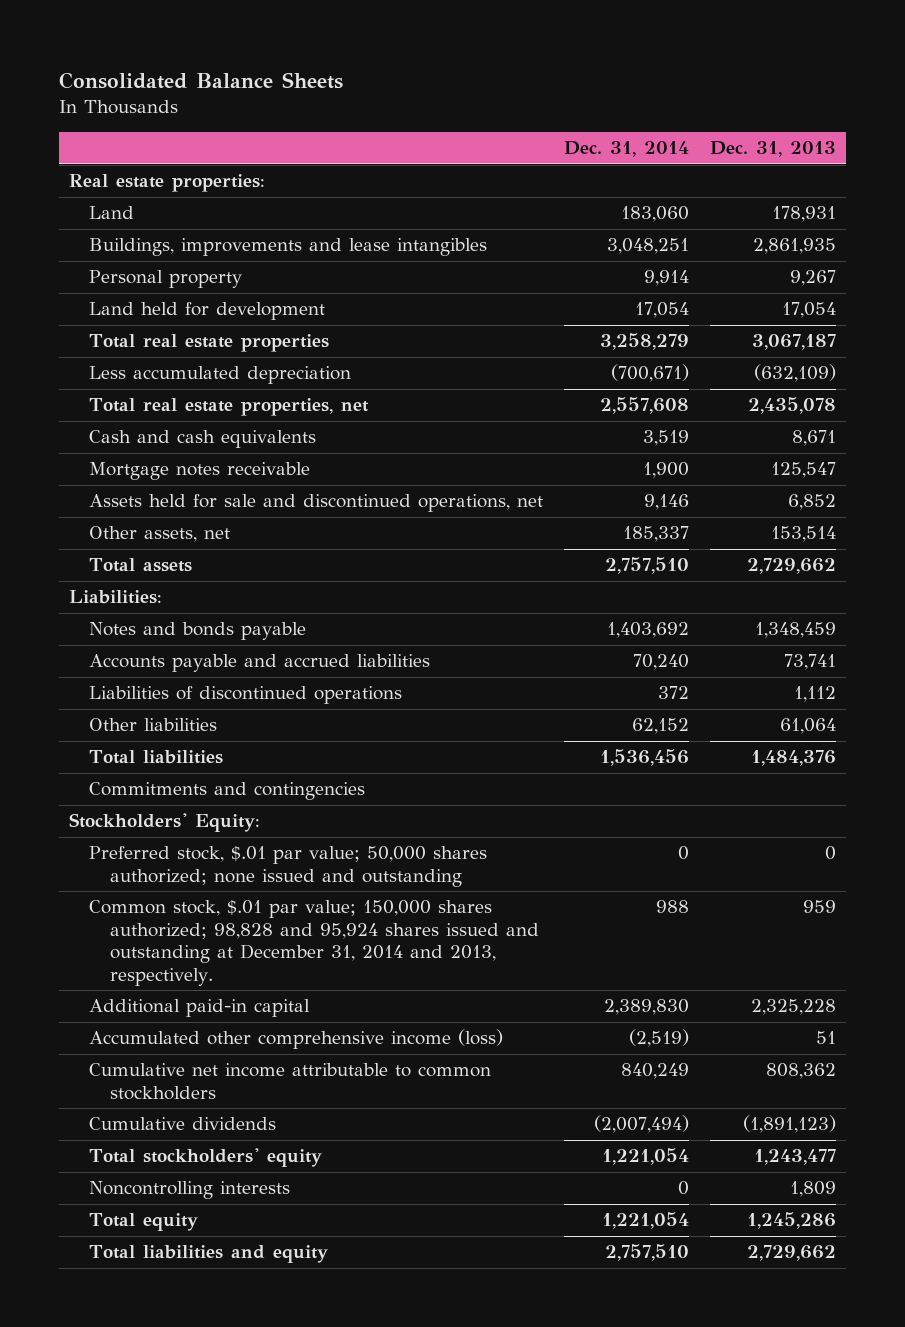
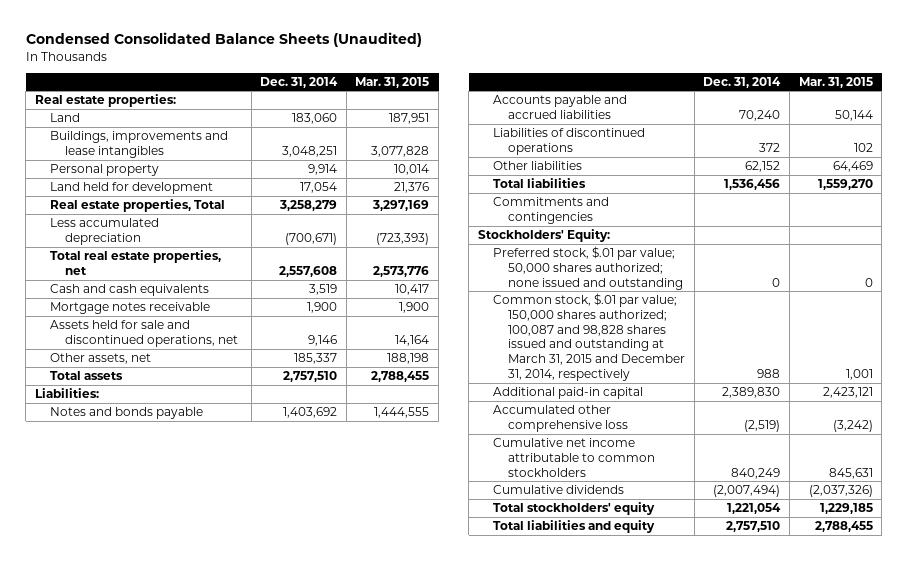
[58,71,343,89] Consolidated Balance Sheets -> [25,32,422,48] Condensed Consolidated Balance Sheets (Unaudited)
[709,141,836,158] Dec. 31, 2013 -> none
none -> [355,76,430,88] Mar. 31, 2015
[89,334,330,353] Total real estate properties -> [49,199,225,213] Real estate properties, Total
[89,900,539,986] Common stock, $.01 par value; 150,000 shares authorized; 98,828 and 95,924 shares issued and outstanding at December 31, 2014 and 2013, respectively. -> [492,293,686,381] Common stock, $.01 par value; 150,000 shares authorized; 100,087 and 98,828 shares issued and outstanding at March 31, 2015 and December 31, 2014, respectively
[89,1029,504,1050] Accumulated other comprehensive income (loss) -> [492,405,629,432] Accumulated other comprehensive loss
[89,1181,291,1200] Noncontrolling interests -> none
[89,1213,199,1232] Total equity -> none

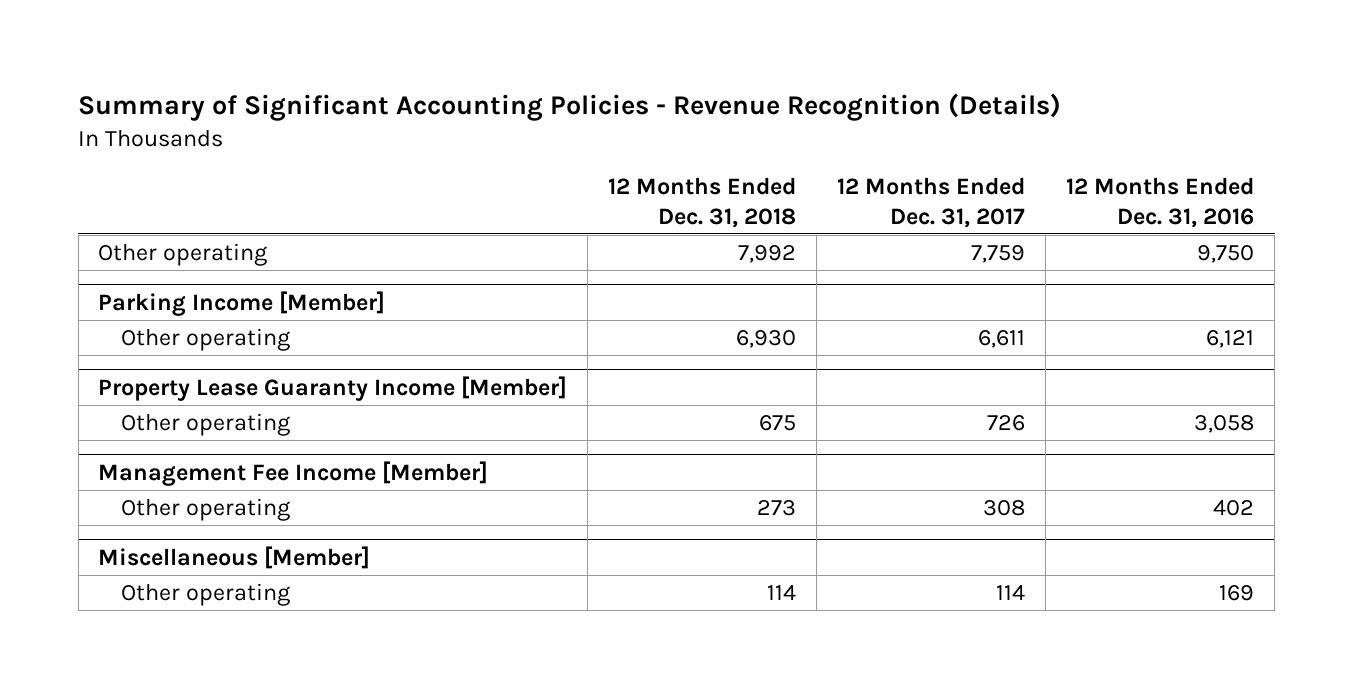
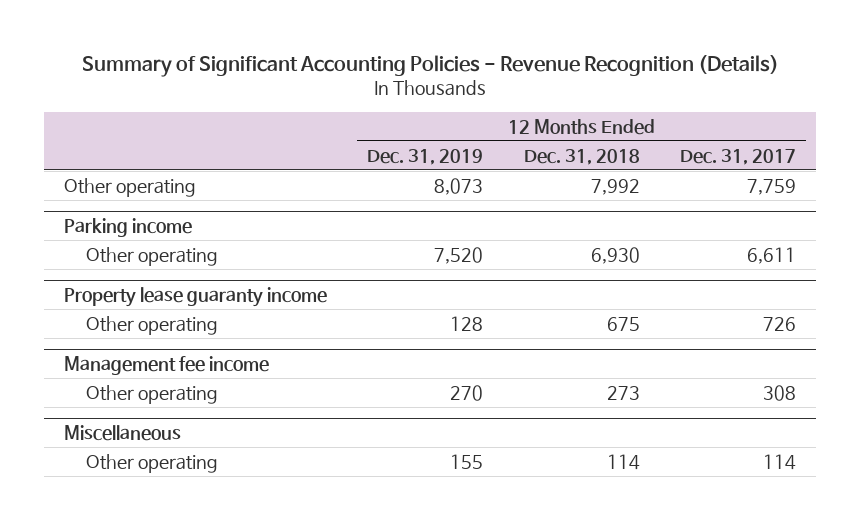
[1066,177,1255,228] 12 Months Ended Dec. 31, 2016 -> none
none -> [367,148,484,165] Dec. 31, 2019
[98,290,386,316] Parking Income [Member] -> [64,217,193,237] Parking income
[98,375,568,401] Property Lease Guaranty Income [Member] -> [64,286,328,307] Property lease guaranty income
[98,460,489,486] Management Fee Income [Member] -> [64,355,270,375] Management fee income
[98,545,371,569] Miscellaneous [Member] -> [64,424,182,441] Miscellaneous

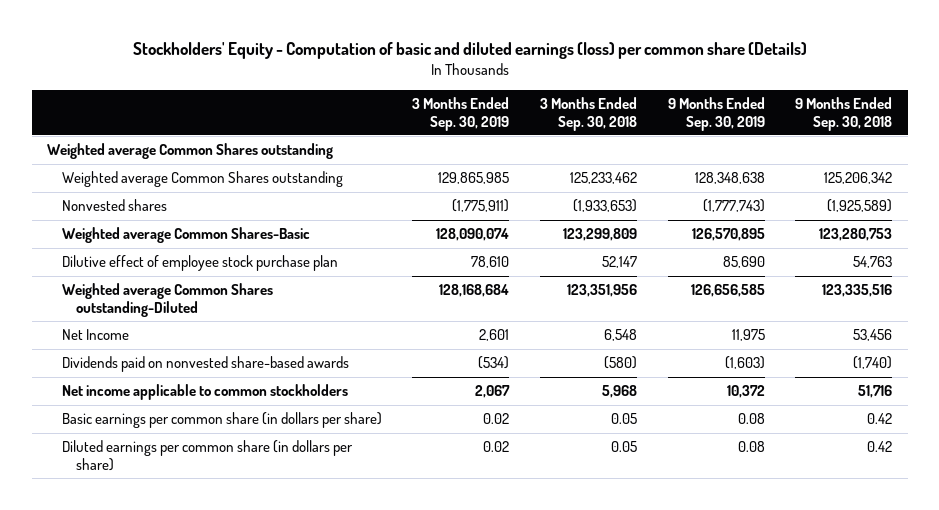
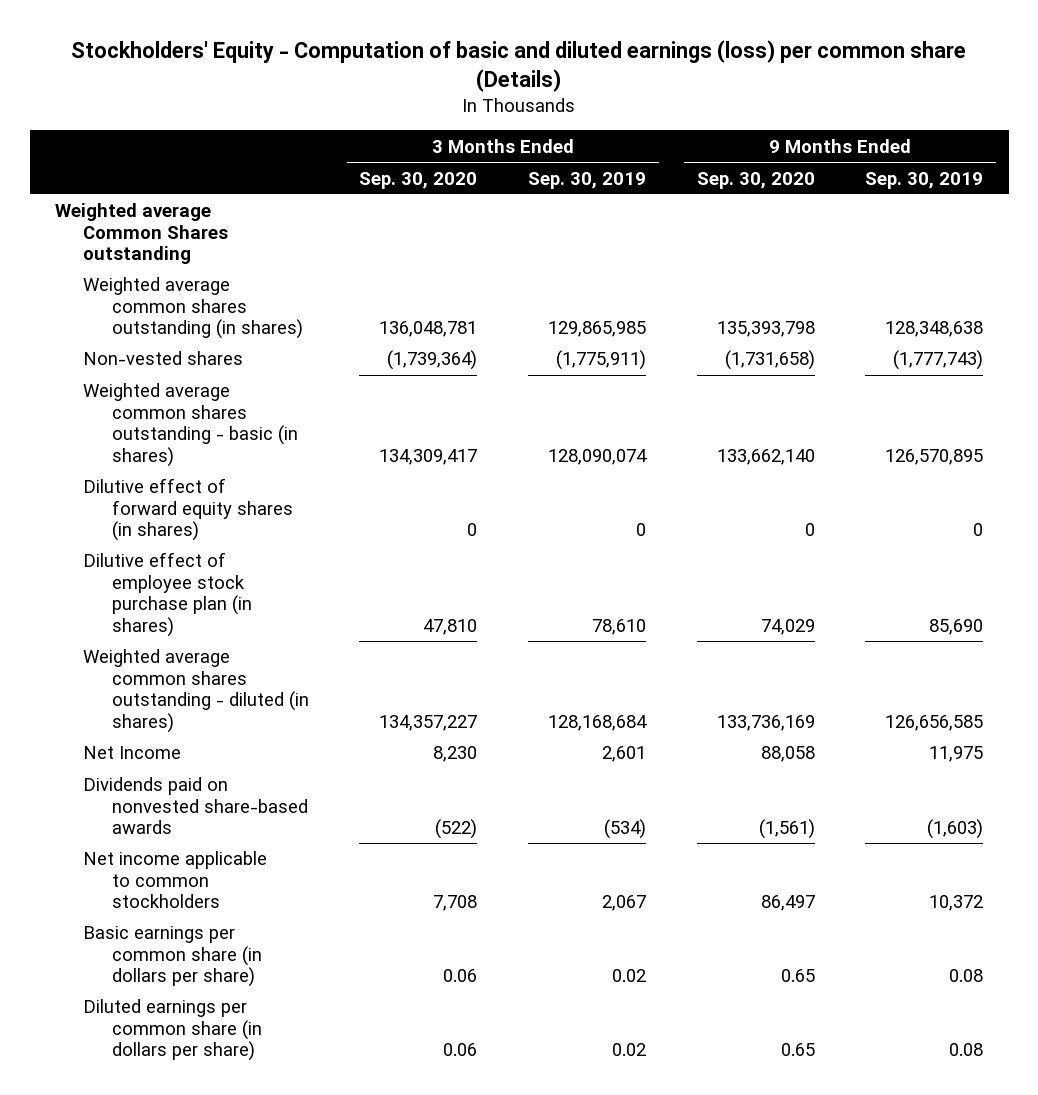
[539,96,637,131] 3 Months Ended Sep. 30, 2018 -> none
[795,96,893,131] 9 Months Ended Sep. 30, 2018 -> none
none -> [359,171,478,189] Sep. 30, 2020
none -> [696,171,815,189] Sep. 30, 2020
[61,171,343,188] Weighted average Common Shares outstanding -> [83,277,303,340] Weighted average common shares outstanding (in shares)
[61,199,167,212] Nonvested shares -> [83,351,244,366] Non-vested shares
[61,227,310,244] Weighted average Common Shares-Basic -> [83,383,298,467] Weighted average common shares outstanding - basic (in shares)
none -> [83,478,293,542] Dilutive effect of forward equity shares (in shares)
[61,255,338,272] Dilutive effect of employee stock purchase plan -> [83,552,252,637] Dilutive effect of employee stock purchase plan (in shares)
[61,283,273,317] Weighted average Common Shares outstanding-Diluted -> [83,649,309,733] Weighted average common shares outstanding - diluted (in shares)

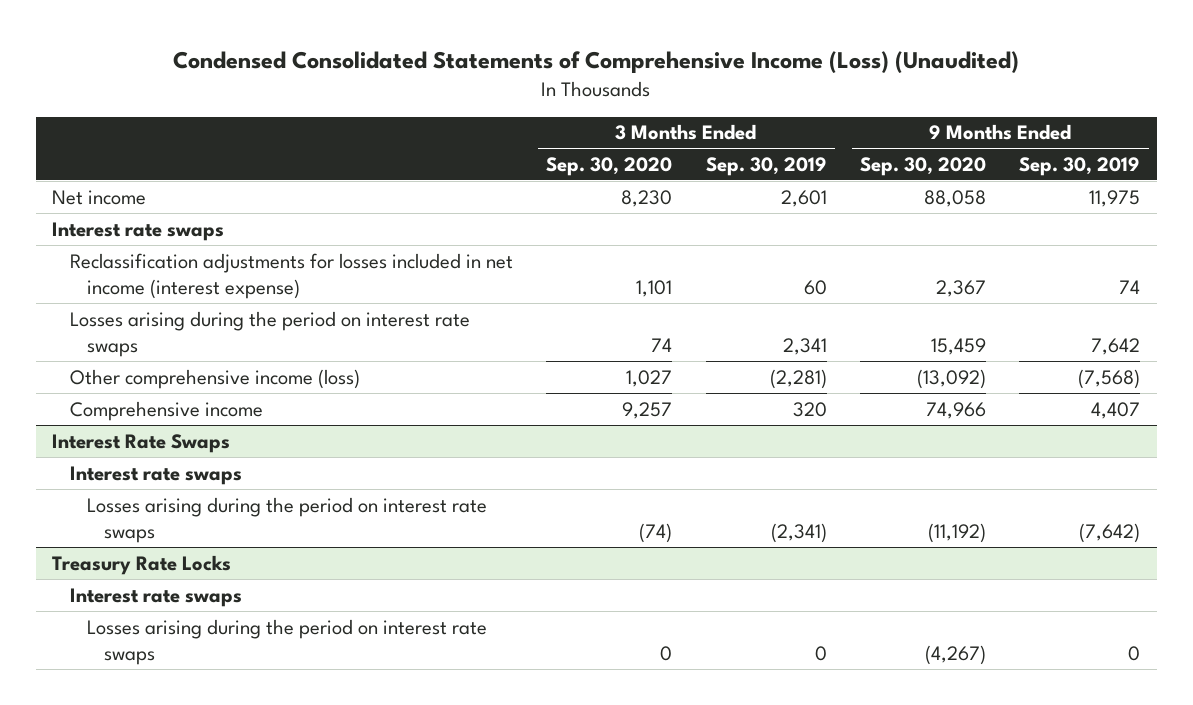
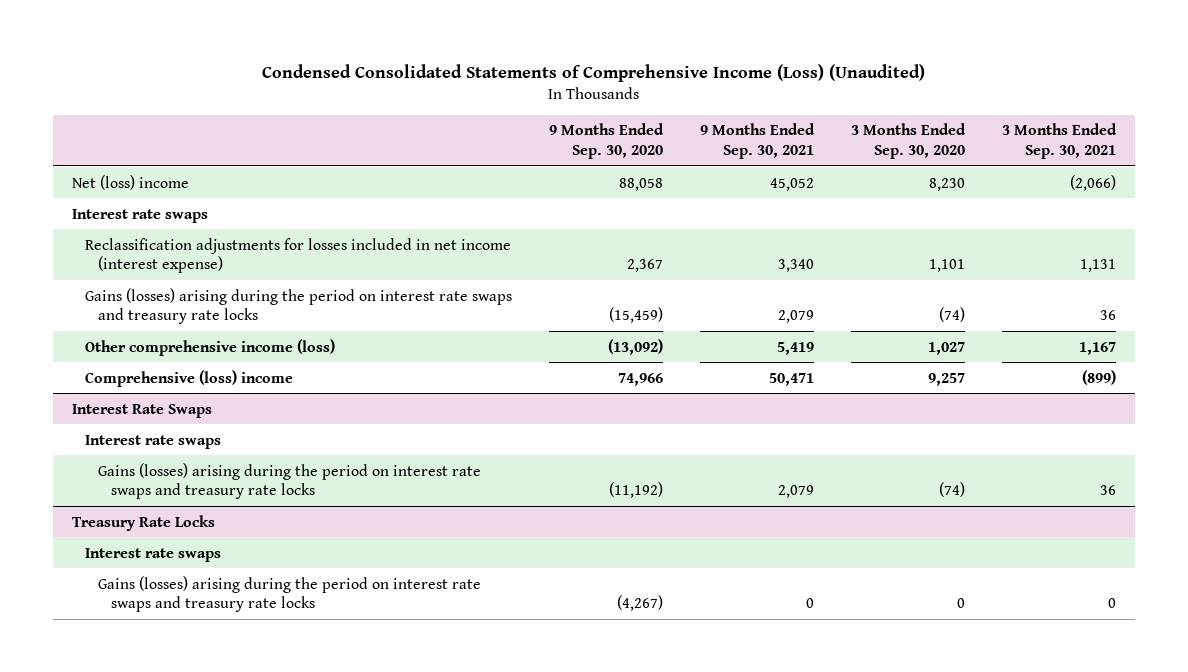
[705,156,827,176] Sep. 30, 2019 -> none
[1019,156,1141,176] Sep. 30, 2019 -> none
none -> [700,123,816,159] 9 Months Ended Sep. 30, 2021
none -> [1002,123,1118,159] 3 Months Ended Sep. 30, 2021
[52,189,147,205] Net income -> [72,174,190,190] Net (loss) income
[69,310,470,357] Losses arising during the period on interest rate swaps -> [85,287,513,324] Gains (losses) arising during the period on interest rate swaps and treasury rate locks
[651,337,673,352] 74 -> [939,306,966,322] (74)
[930,337,986,355] 15,459 -> [609,306,664,323] (15,459)
[69,400,263,421] Comprehensive income -> [85,369,294,387] Comprehensive (loss) income
[87,496,488,543] Losses arising during the period on interest rate swaps -> [98,462,482,499] Gains (losses) arising during the period on interest rate swaps and treasury rate locks
[87,618,488,665] Losses arising during the period on interest rate swaps -> [98,575,482,612] Gains (losses) arising during the period on interest rate swaps and treasury rate locks

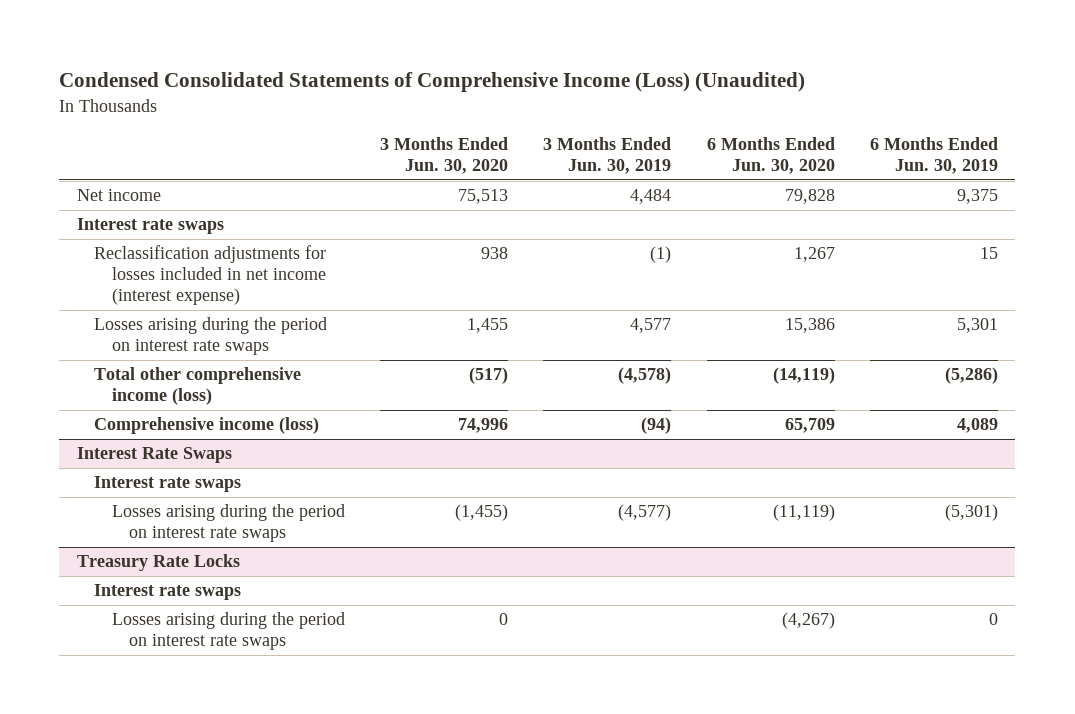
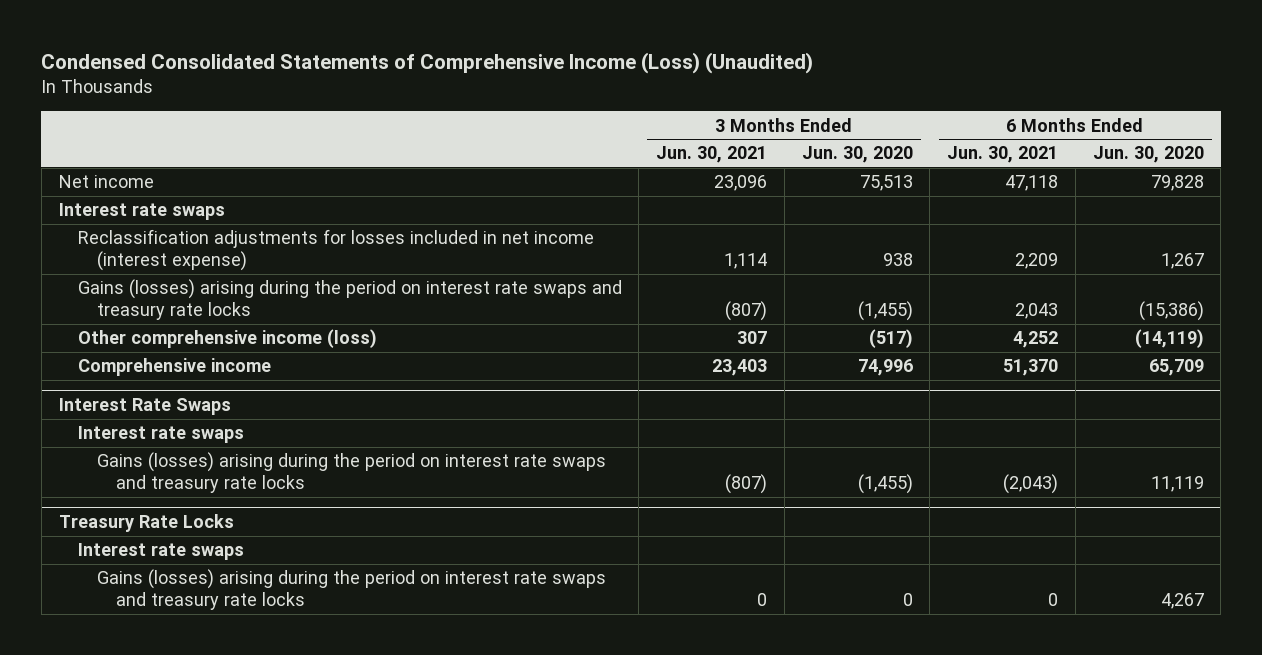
[543,137,672,175] 3 Months Ended Jun. 30, 2019 -> none
[869,137,998,175] 6 Months Ended Jun. 30, 2019 -> none
none -> [656,146,768,164] Jun. 30, 2021
none -> [947,146,1059,164] Jun. 30, 2021
[94,317,328,356] Losses arising during the period on interest rate swaps -> [77,279,622,321] Gains (losses) arising during the period on interest rate swaps and treasury rate locks
[467,318,509,334] 1,455 -> [857,301,913,322] (1,455)
[784,318,835,334] 15,386 -> [1138,301,1204,322] (15,386)
[94,367,302,406] Total other comprehensive income (loss) -> [77,329,377,349] Other comprehensive income (loss)
[94,417,320,435] Comprehensive income (loss) -> [77,358,271,377] Comprehensive income
[111,504,345,543] Losses arising during the period on interest rate swaps -> [96,452,606,494] Gains (losses) arising during the period on interest rate swaps and treasury rate locks
[772,504,835,522] (11,119) -> [1150,476,1204,493] 11,119
[111,612,345,651] Losses arising during the period on interest rate swaps -> [96,569,606,611] Gains (losses) arising during the period on interest rate swaps and treasury rate locks
[781,612,835,630] (4,267) -> [1160,593,1204,610] 4,267

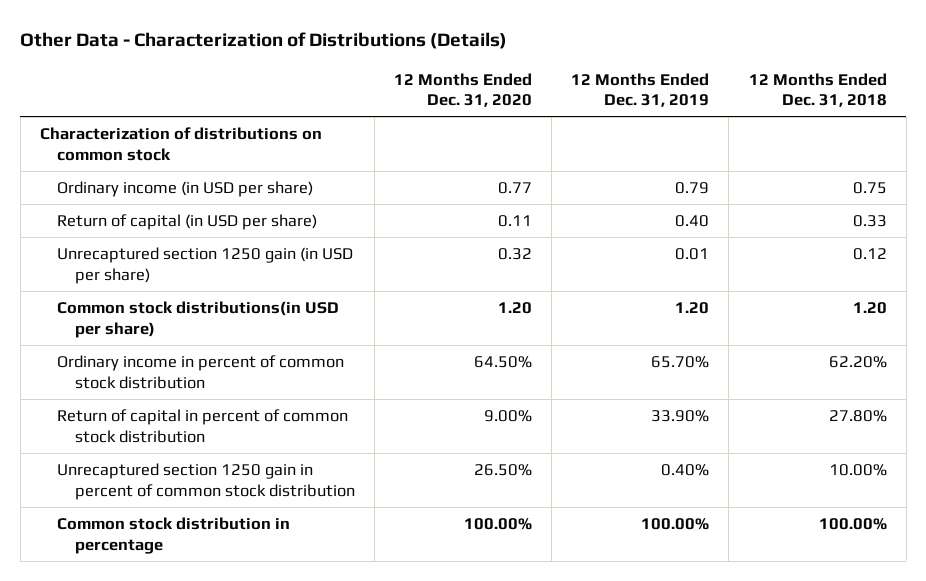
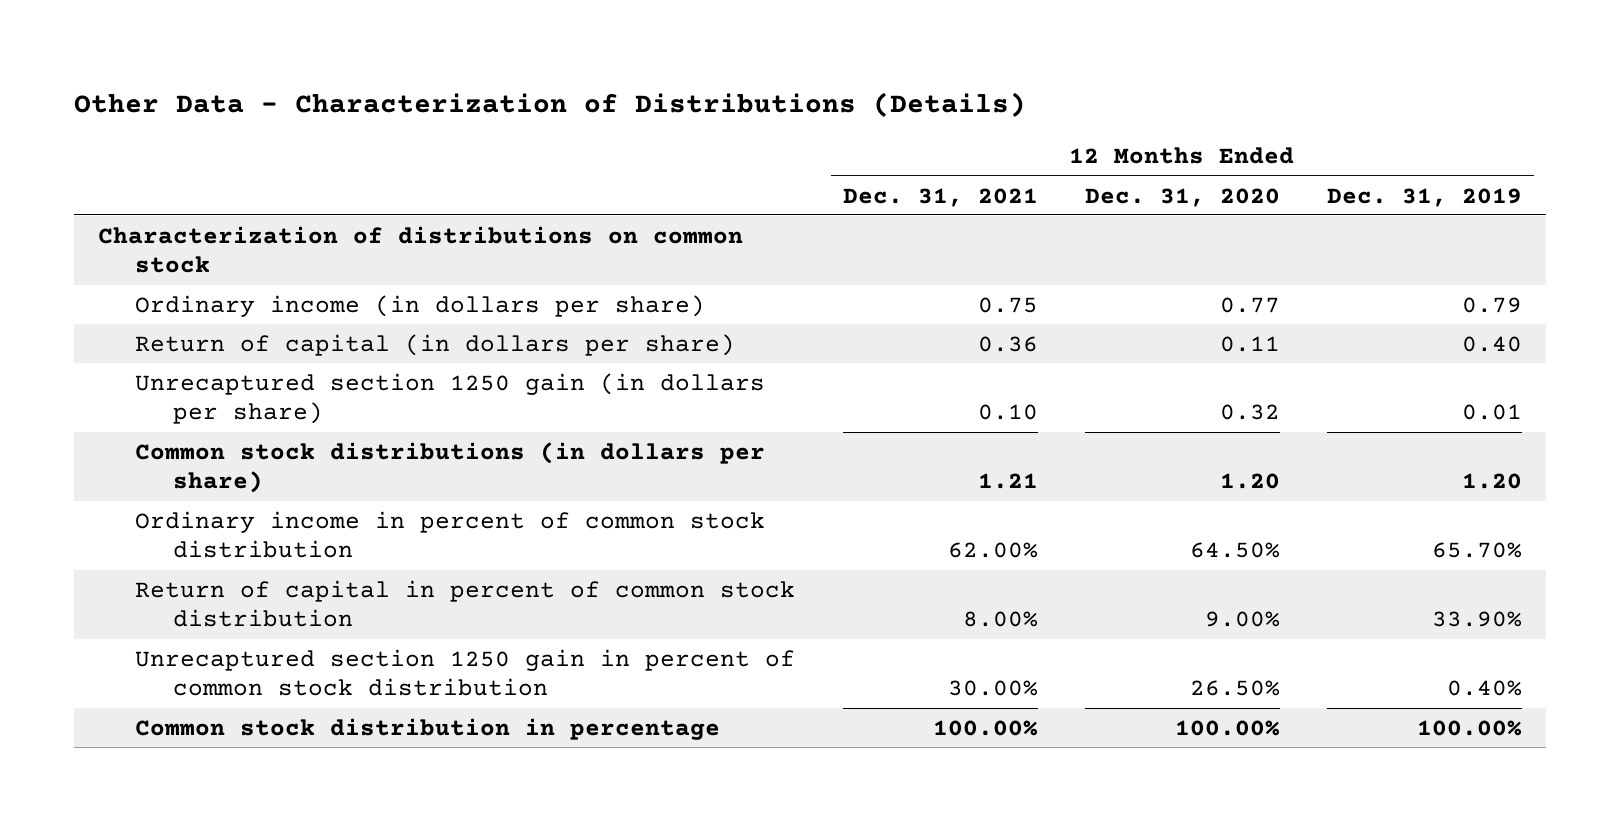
[748,72,887,107] 12 Months Ended Dec. 31, 2018 -> none
none -> [842,187,1038,207] Dec. 31, 2021
[57,181,314,198] Ordinary income (in USD per share) -> [135,294,706,317] Ordinary income (in dollars per share)
[57,214,318,231] Return of capital (in USD per share) -> [135,333,736,356] Return of capital (in dollars per share)
[57,247,354,284] Unrecaptured section 1250 gain (in USD per share) -> [135,372,766,425] Unrecaptured section 1250 gain (in dollars per share)
[57,301,340,338] Common stock distributions(in USD per share) -> [135,441,766,494] Common stock distributions (in dollars per share)

